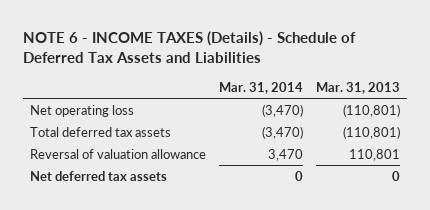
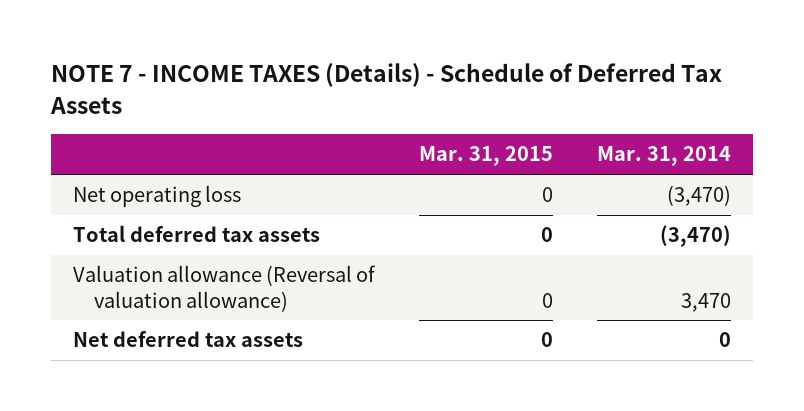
[23,31,357,64] NOTE 6 - INCOME TAXES (Details) - Schedule of Deferred Tax Assets and Liabilities -> [49,63,722,114] NOTE 7 - INCOME TAXES (Details) - Schedule of Deferred Tax Assets
[316,81,401,94] Mar. 31, 2013 -> none
none -> [419,146,554,167] Mar. 31, 2015
[30,148,207,159] Reversal of valuation allowance -> [73,265,377,312] Valuation allowance (Reversal of valuation allowance)

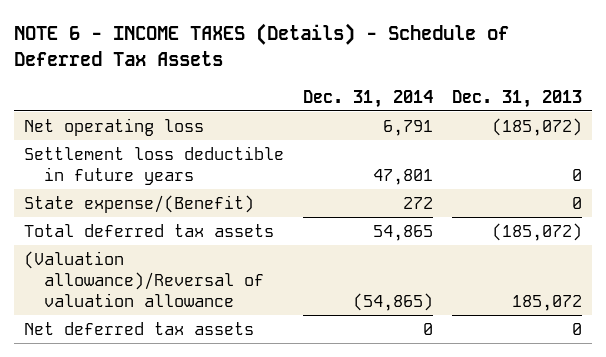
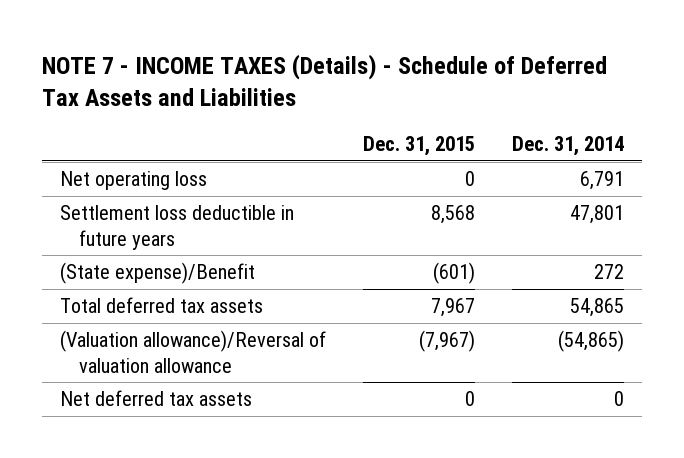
[14,23,510,67] NOTE 6 - INCOME TAXES (Details) - Schedule of Deferred Tax Assets -> [42,54,608,107] NOTE 7 - INCOME TAXES (Details) - Schedule of Deferred Tax Assets and Liabilities
[452,89,583,108] Dec. 31, 2013 -> none
none -> [362,136,475,157] Dec. 31, 2015
[23,194,254,213] State expense/(Benefit) -> [60,262,256,285] (State expense)/Benefit

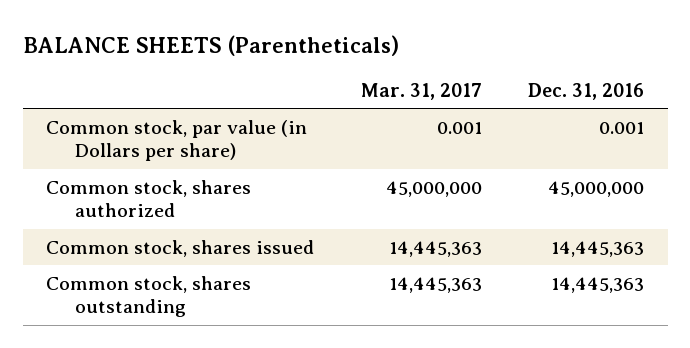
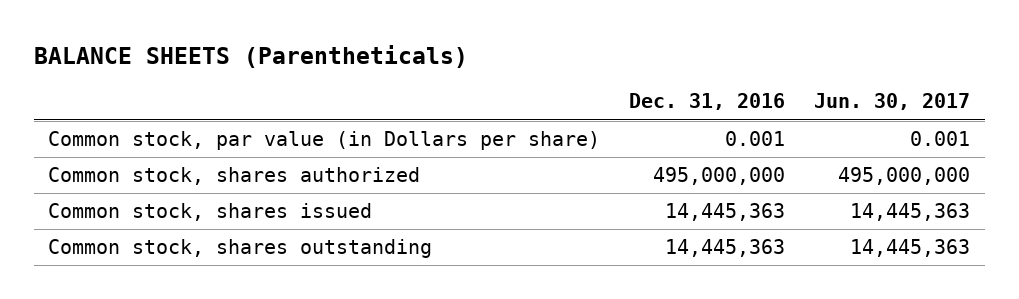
[360,82,482,100] Mar. 31, 2017 -> none
none -> [814,93,971,111] Jun. 30, 2017
[548,180,645,197] 45,000,000 -> [653,167,786,186] 495,000,000

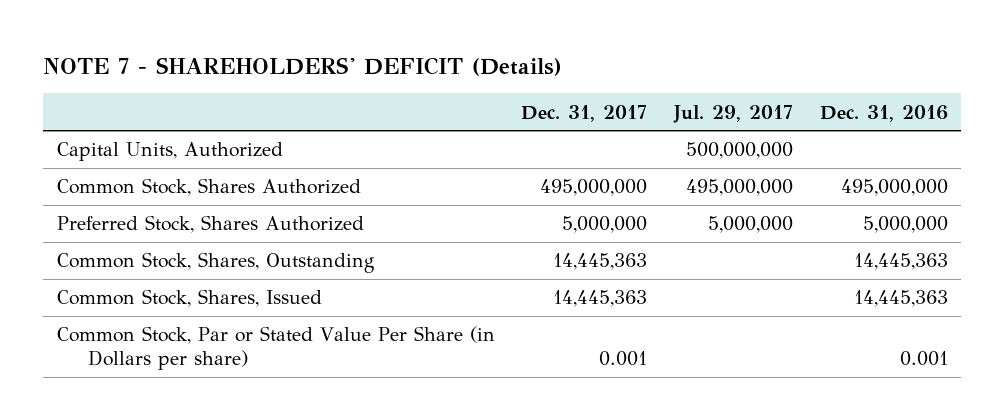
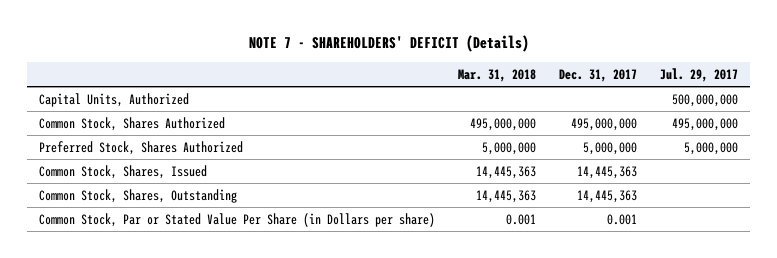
[819,104,948,122] Dec. 31, 2016 -> none
none -> [458,69,537,83] Mar. 31, 2018
[56,252,375,274] Common Stock, Shares, Outstanding -> [38,188,237,203] Common Stock, Shares, Outstanding

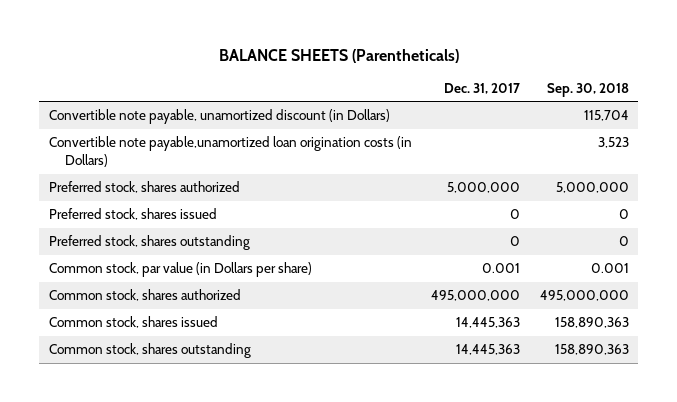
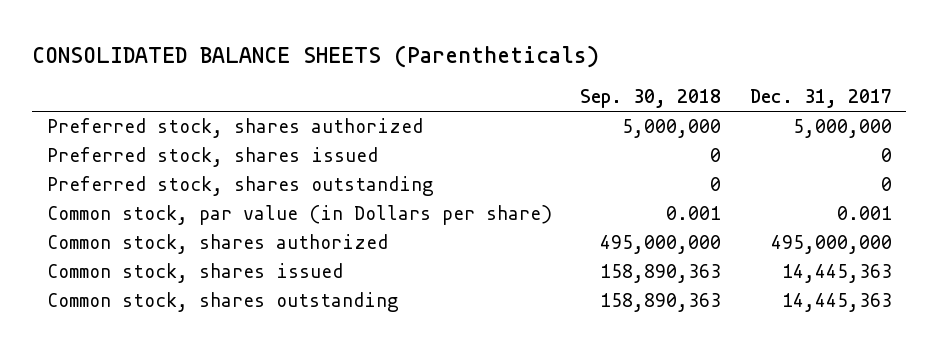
[218,48,459,63] BALANCE SHEETS (Parentheticals) -> [32,44,600,68] CONSOLIDATED BALANCE SHEETS (Parentheticals)
[48,109,390,125] Convertible note payable, unamortized discount (in Dollars) -> none
[48,136,412,168] Convertible note payable,unamortized loan origination costs (in Dollars) -> none

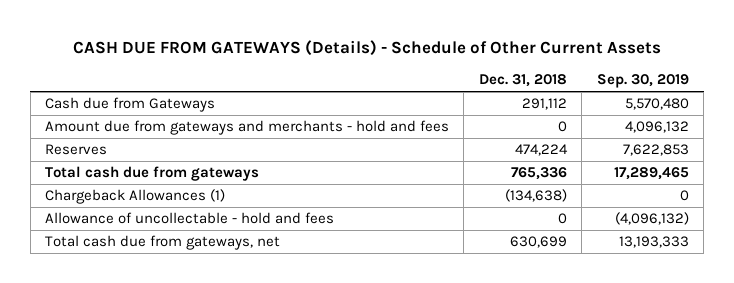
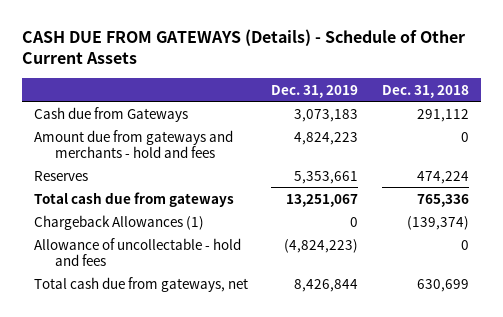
[596,74,689,89] Sep. 30, 2019 -> none
none -> [271,84,359,98] Dec. 31, 2019
[504,189,567,203] (134,638) -> [407,215,470,230] (139,374)

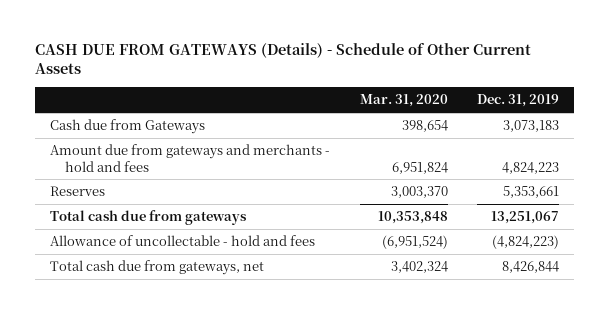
[382,84,470,98] Dec. 31, 2018 -> none
none -> [359,94,448,108] Mar. 31, 2020
[33,214,204,230] Chargeback Allowances (1) -> none

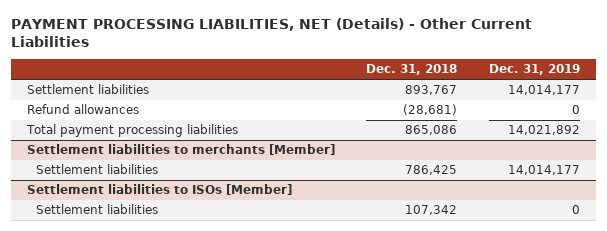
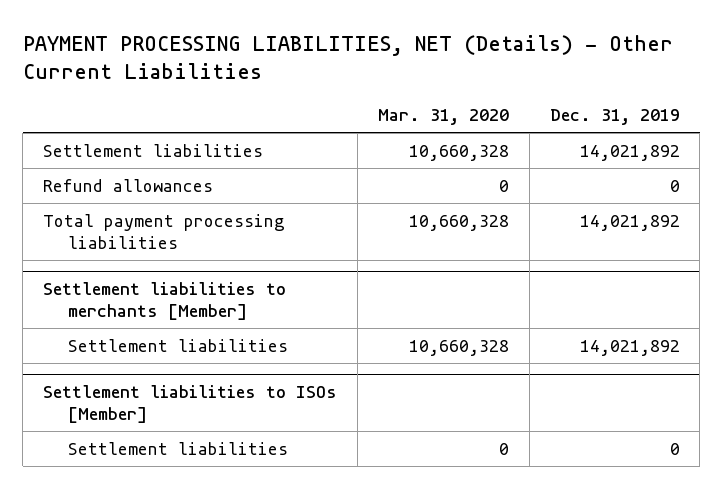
[366,64,458,76] Dec. 31, 2018 -> none
none -> [377,109,509,126] Mar. 31, 2020
[508,85,581,96] 14,014,177 -> [579,144,680,161] 14,021,892
[508,165,581,176] 14,014,177 -> [579,339,680,356] 14,021,892

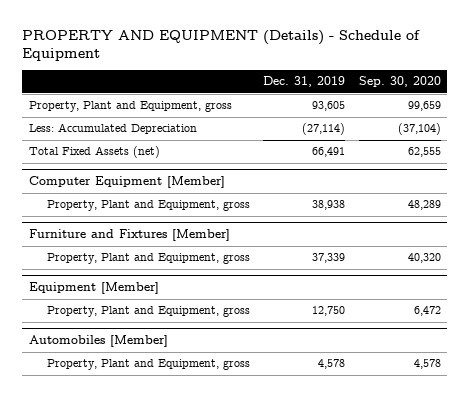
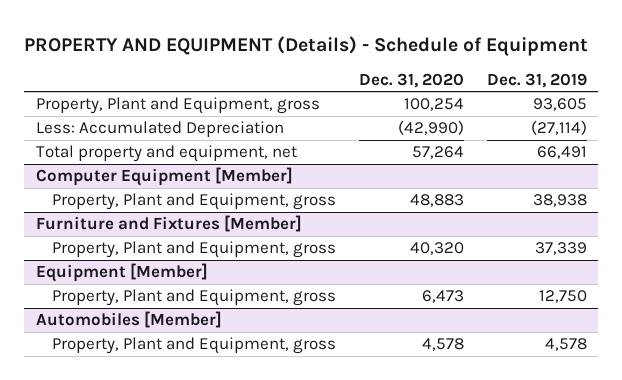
[358,76,441,88] Sep. 30, 2020 -> none
none -> [359,72,465,88] Dec. 31, 2020
[29,146,161,159] Total Fixed Assets (net) -> [35,145,297,163] Total property and equipment, net

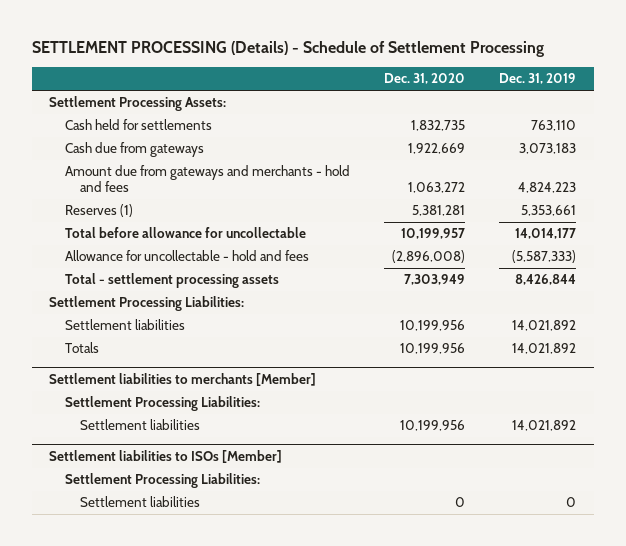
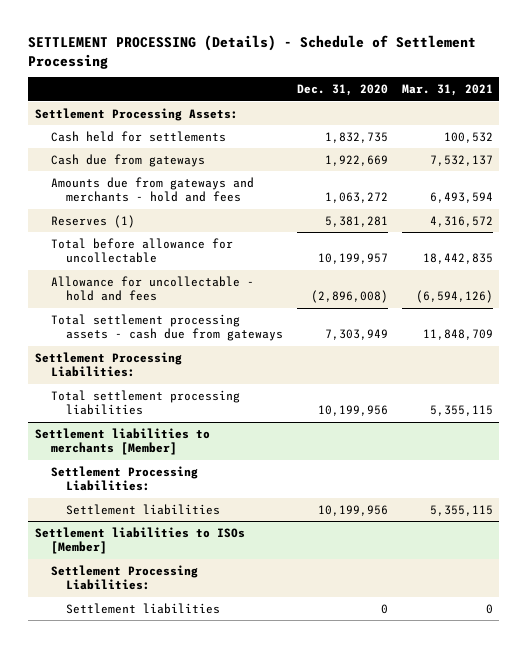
[499,73,577,85] Dec. 31, 2019 -> none
none -> [401,84,493,97] Mar. 31, 2021
[64,165,350,193] Amount due from gateways and merchants - hold and fees -> [50,176,254,203] Amounts due from gateways and merchants - hold and fees
[64,273,279,289] Total - settlement processing assets -> [50,313,284,342] Total settlement processing assets - cash due from gateways
[64,319,185,331] Settlement liabilities -> none
[64,342,99,354] Totals -> [50,389,240,416] Total settlement processing liabilities

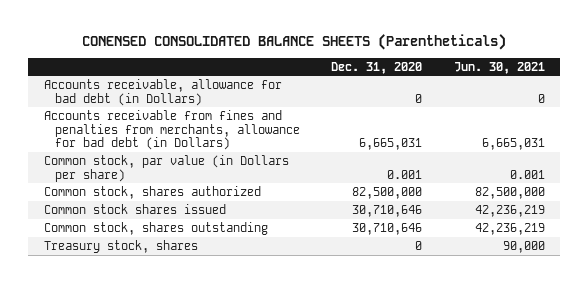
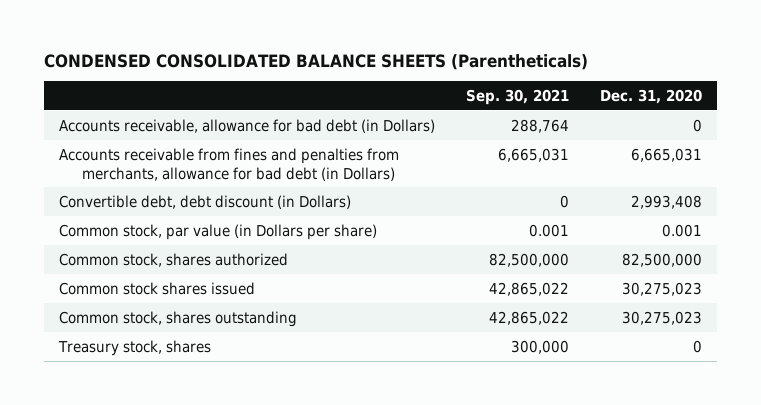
[82,34,507,51] CONENSED CONSOLIDATED BALANCE SHEETS (Parentheticals) -> [43,53,588,70] CONDENSED CONSOLIDATED BALANCE SHEETS (Parentheticals)
[453,61,545,74] Jun. 30, 2021 -> none
none -> [465,88,569,105] Sep. 30, 2021
none -> [58,194,351,209] Convertible debt, debt discount (in Dollars)
[352,204,423,217] 30,710,646 -> [621,281,702,296] 30,275,023
[352,222,423,235] 30,710,646 -> [621,310,702,325] 30,275,023

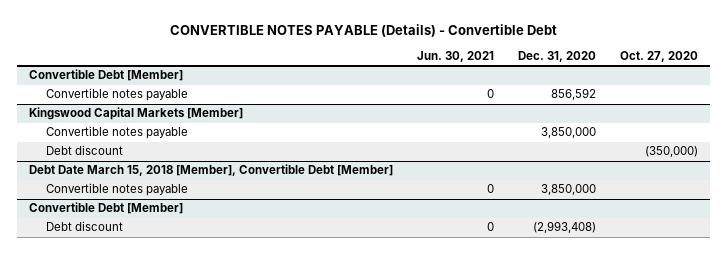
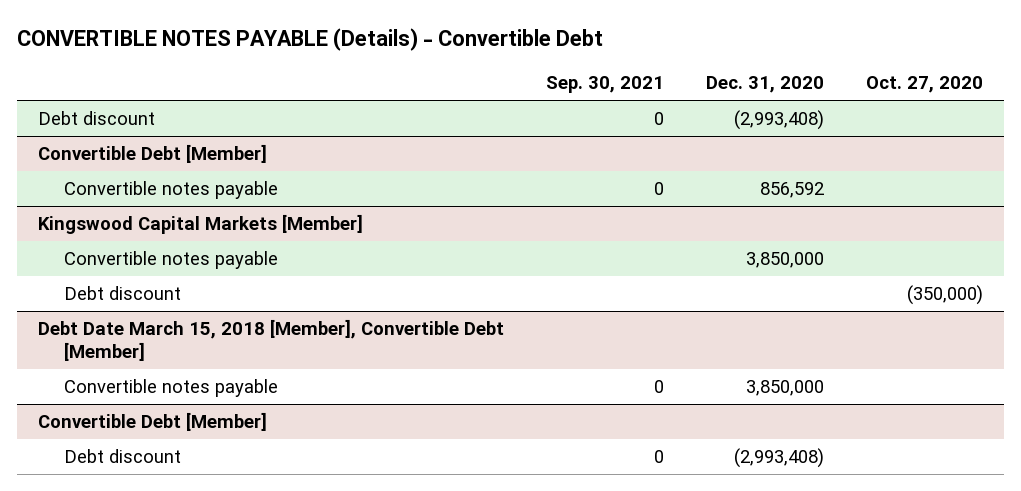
[417,51,495,63] Jun. 30, 2021 -> none
none -> [545,76,664,94] Sep. 30, 2021
none -> [37,111,155,126] Debt discount

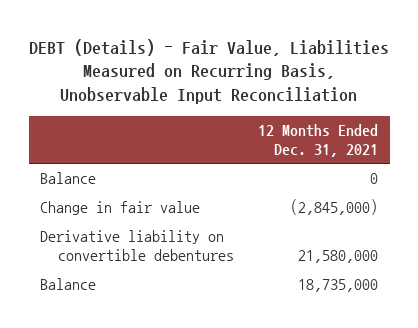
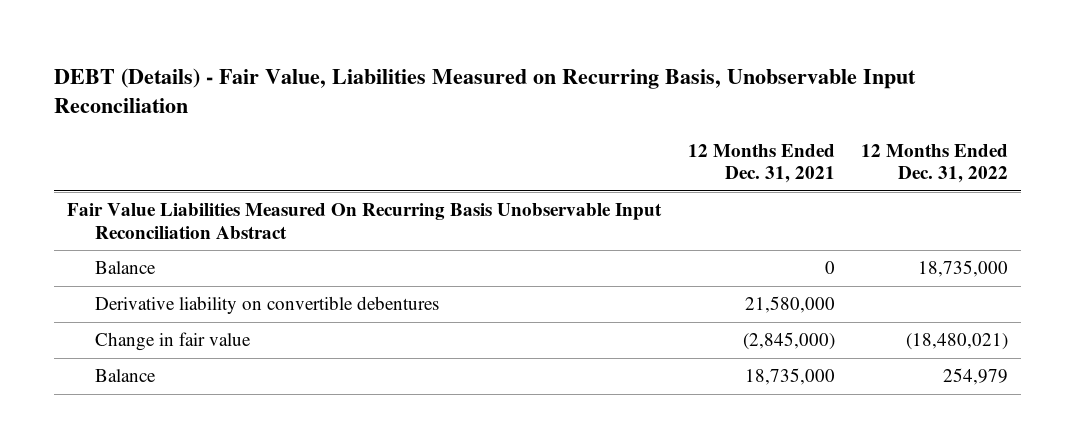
none -> [861,143,1009,184] 12 Months Ended Dec. 31, 2022
none -> [67,203,663,239] Fair Value Liabilities Measured On Recurring Basis Unobservable Input Reconciliation Abstract
[40,201,201,216] Change in fair value -> [95,332,252,352] Change in fair value

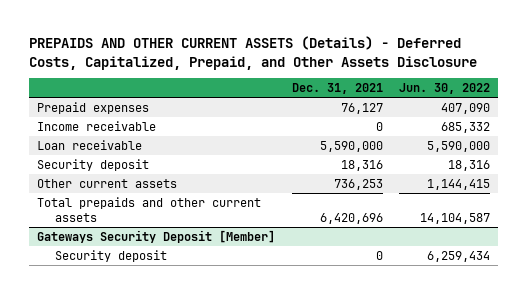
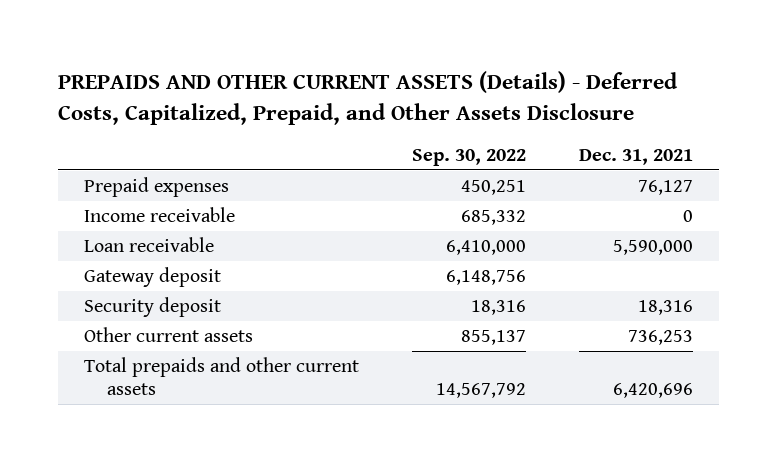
[398,83,490,95] Jun. 30, 2022 -> none
none -> [411,148,526,166] Sep. 30, 2022
none -> [84,267,222,288] Gateway deposit
[37,229,276,243] Gateways Security Deposit [Member] -> none
[55,249,168,262] Security deposit -> none

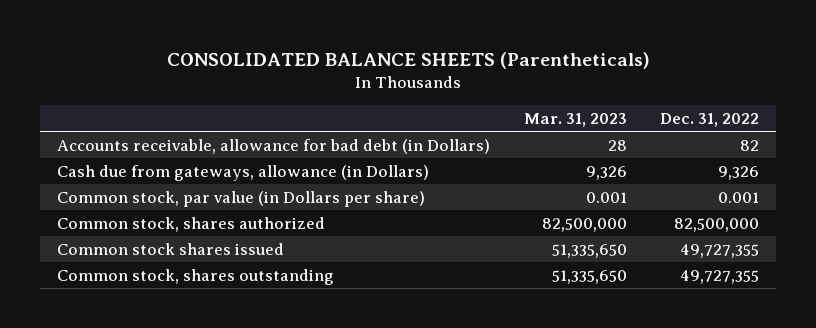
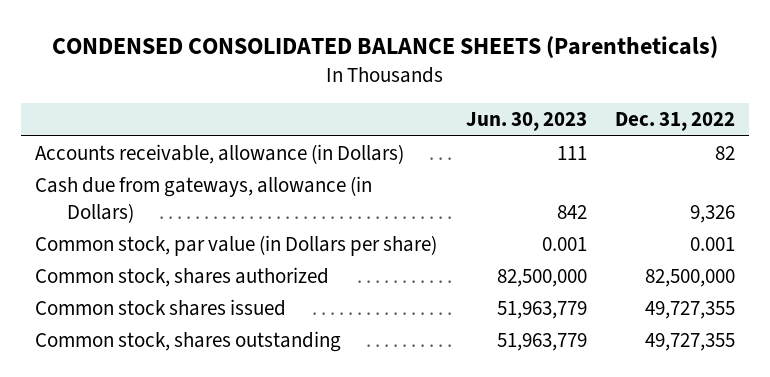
[167,52,651,70] CONSOLIDATED BALANCE SHEETS (Parentheticals) -> [52,35,719,58] CONDENSED CONSOLIDATED BALANCE SHEETS (Parentheticals)
[523,112,627,127] Mar. 31, 2023 -> none
none -> [465,112,587,132] Jun. 30, 2023
[57,138,491,154] Accounts receivable, allowance for bad debt (in Dollars) -> [35,144,405,165] Accounts receivable, allowance (in Dollars)

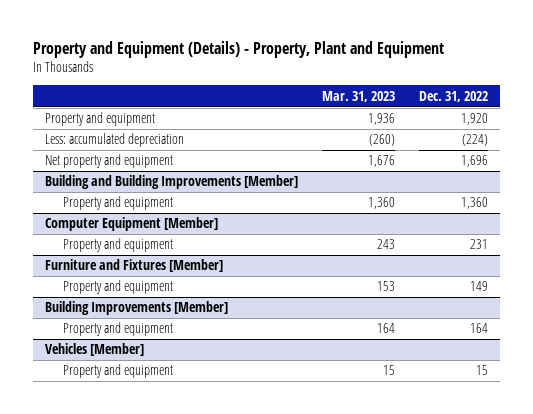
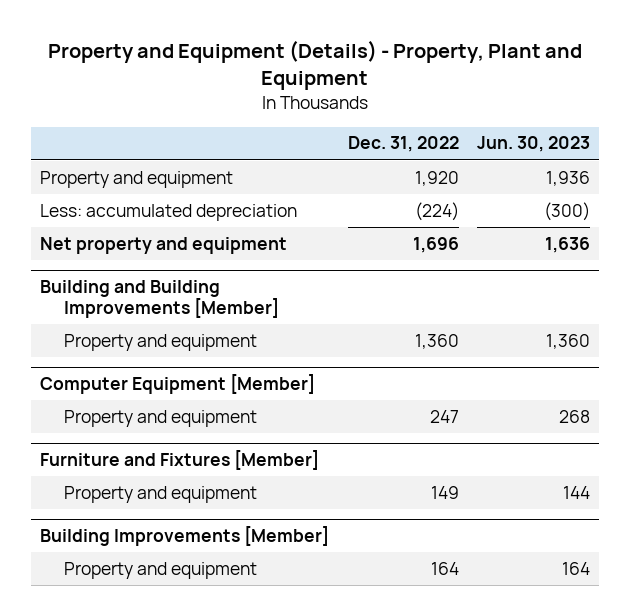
[321,90,395,102] Mar. 31, 2023 -> none
none -> [476,136,590,153] Jun. 30, 2023
[469,239,488,250] 231 -> [429,409,459,423] 247
[44,343,144,357] Vehicles [Member] -> none
[62,364,173,379] Property and equipment -> none

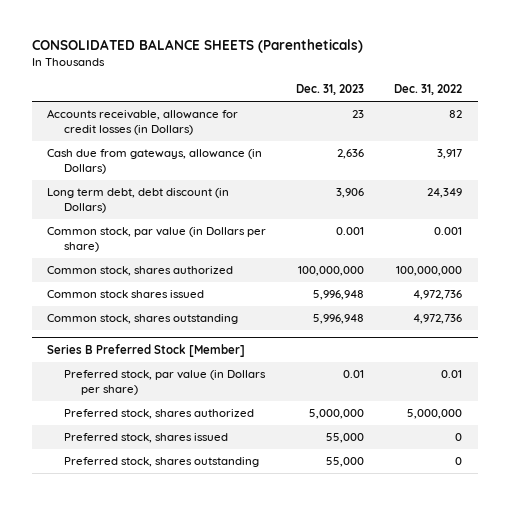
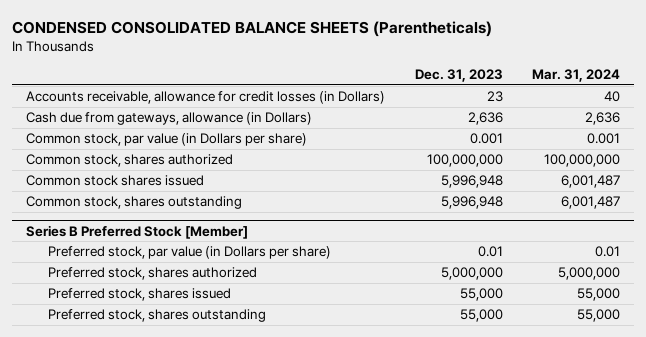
[31,38,363,53] CONSOLIDATED BALANCE SHEETS (Parentheticals) -> [11,20,492,37] CONDENSED CONSOLIDATED BALANCE SHEETS (Parentheticals)
[394,84,463,96] Dec. 31, 2022 -> none
none -> [531,69,620,83] Mar. 31, 2024
[46,188,229,214] Long term debt, debt discount (in Dollars) -> none

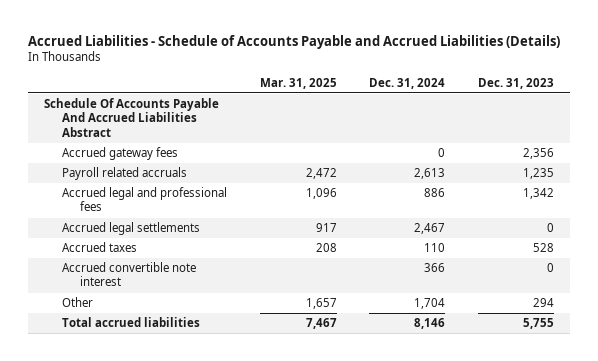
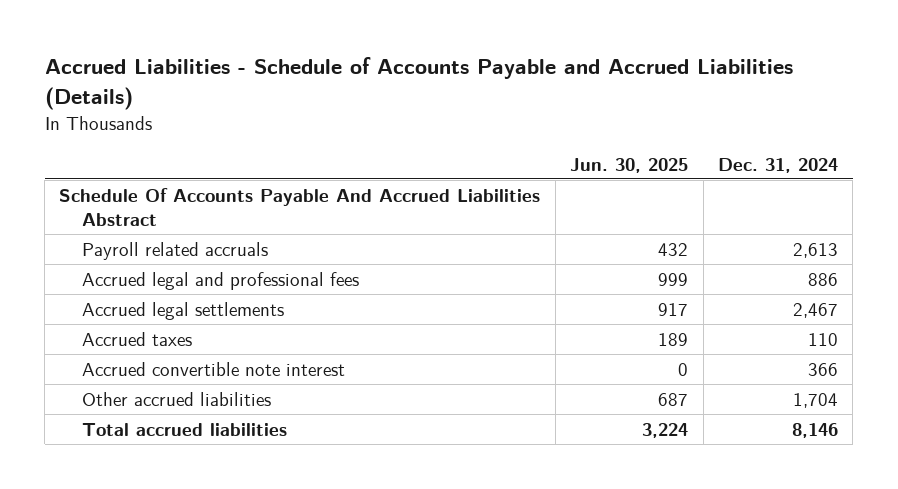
[259,77,337,89] Mar. 31, 2025 -> none
[478,77,555,89] Dec. 31, 2023 -> none
none -> [570,157,689,173] Jun. 30, 2025
[62,147,179,161] Accrued gateway fees -> none
[62,297,94,308] Other -> [82,391,272,406] Other accrued liabilities

